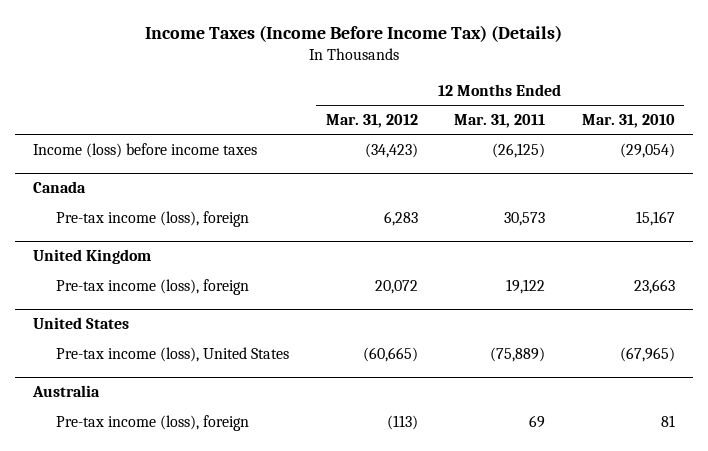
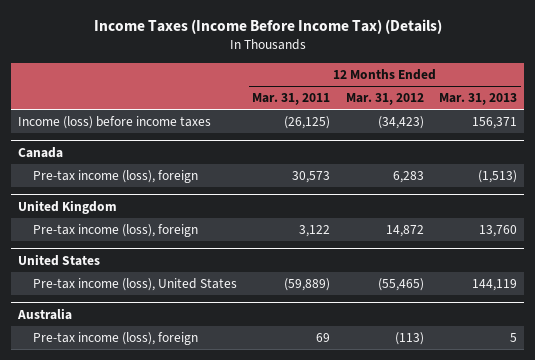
[582,114,676,129] Mar. 31, 2010 -> none
none -> [438,93,517,106] Mar. 31, 2013
[374,280,418,295] 20,072 -> [385,225,424,238] 14,872
[506,279,546,295] 19,122 -> [299,225,331,238] 3,122
[362,347,418,363] (60,665) -> [377,278,424,292] (55,465)
[490,347,546,363] (75,889) -> [284,278,331,292] (59,889)

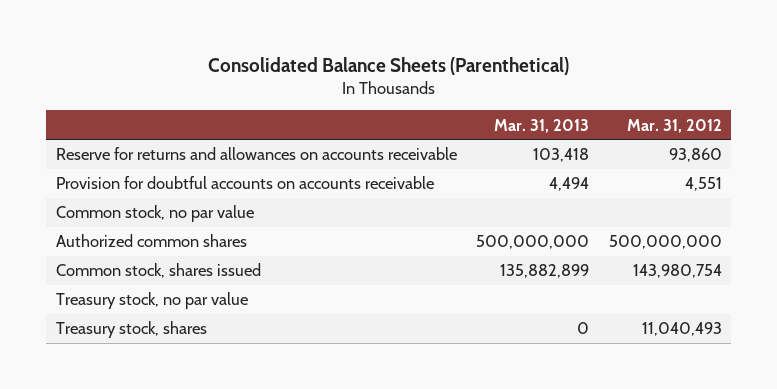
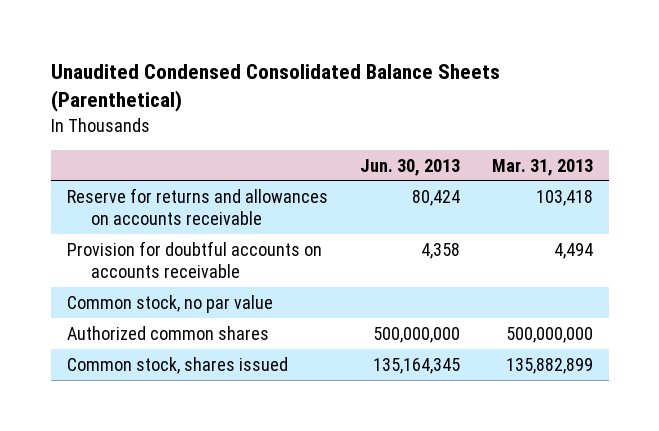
[207,56,569,75] Consolidated Balance Sheets (Parenthetical) -> [50,63,500,113] Unaudited Condensed Consolidated Balance Sheets (Parenthetical)
[626,118,722,133] Mar. 31, 2012 -> none
none -> [359,158,460,176] Jun. 30, 2013
[55,292,248,310] Treasury stock, no par value -> none
[55,321,207,339] Treasury stock, shares -> none

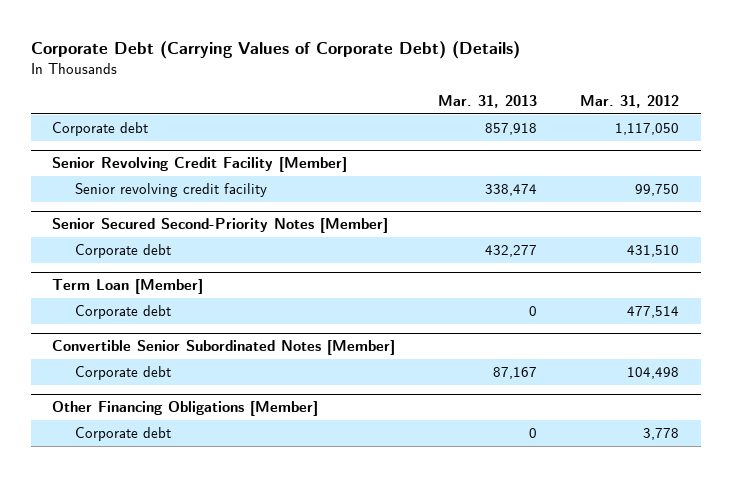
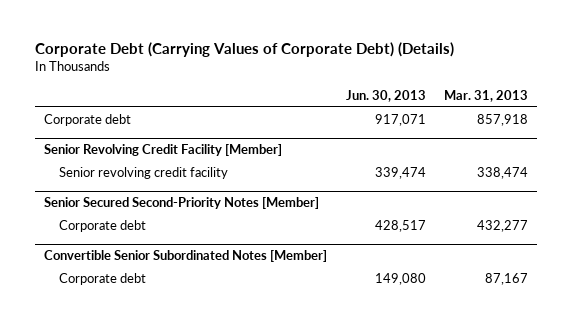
[580,95,680,109] Mar. 31, 2012 -> none
none -> [345,89,426,102] Jun. 30, 2013
[52,279,204,295] Term Loan [Member] -> none
[74,304,171,319] Corporate debt -> none
[52,401,319,417] Other Financing Obligations [Member] -> none
[74,426,171,441] Corporate debt -> none

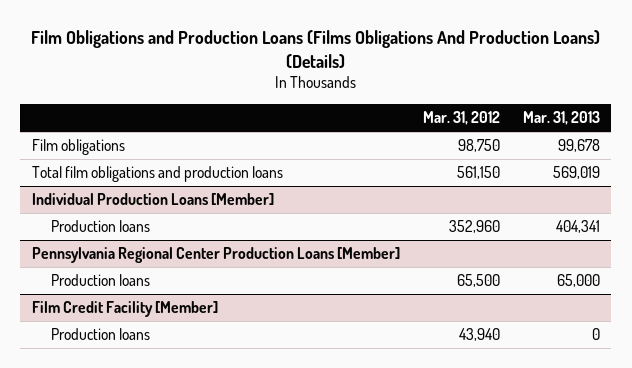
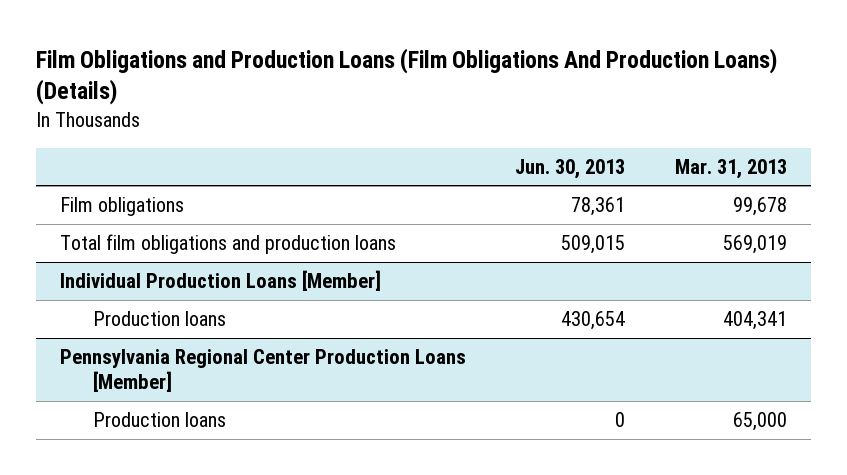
[30,29,600,68] Film Obligations and Production Loans (Films Obligations And Production Loans) (Details) -> [35,47,777,106] Film Obligations and Production Loans (Film Obligations And Production Loans) (Details)
[422,111,500,126] Mar. 31, 2012 -> none
none -> [515,158,626,179] Jun. 30, 2013
[31,301,218,318] Film Credit Facility [Member] -> none
[51,328,151,341] Production loans -> none

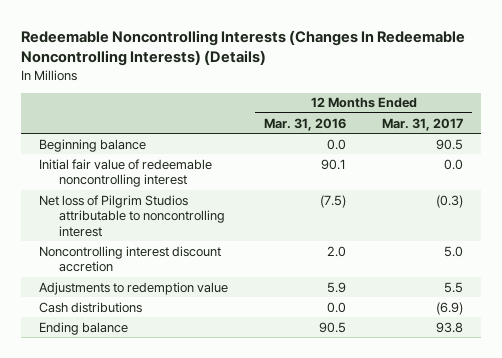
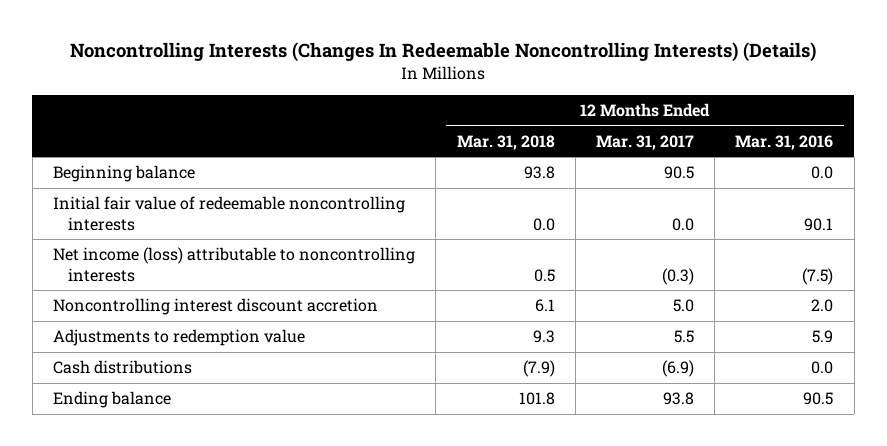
[21,29,466,66] Redeemable Noncontrolling Interests (Changes In Redeemable Noncontrolling Interests) (Details) -> [70,42,817,63] Noncontrolling Interests (Changes In Redeemable Noncontrolling Interests) (Details)
none -> [456,134,555,150] Mar. 31, 2018
[39,158,213,188] Initial fair value of redeemable noncontrolling interest -> [53,196,406,231] Initial fair value of redeemable noncontrolling interests
[39,194,226,237] Net loss of Pilgrim Studios attributable to noncontrolling interest -> [53,247,416,282] Net income (loss) attributable to noncontrolling interests

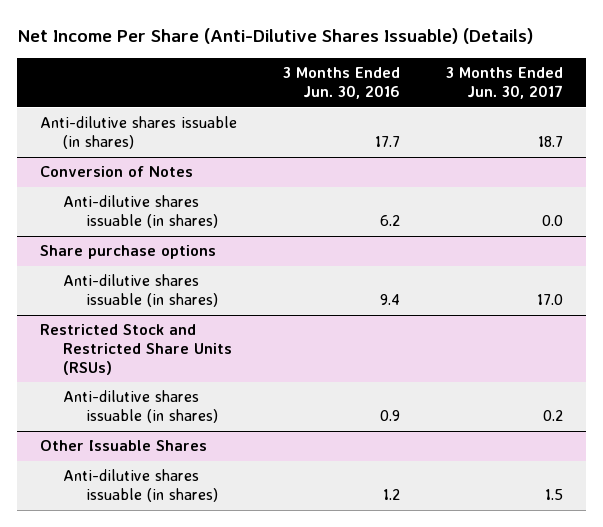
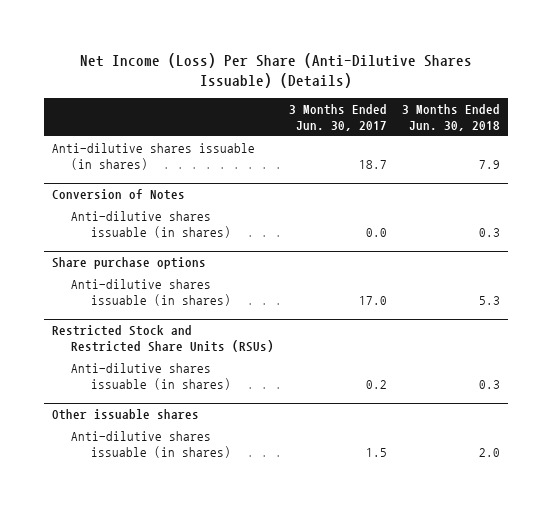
[17,28,534,45] Net Income Per Share (Anti-Dilutive Shares Issuable) (Details) -> [79,52,472,88] Net Income (Loss) Per Share (Anti-Dilutive Shares Issuable) (Details)
[283,67,401,100] 3 Months Ended Jun. 30, 2016 -> none
none -> [402,103,501,131] 3 Months Ended Jun. 30, 2018
[40,440,208,452] Other Issuable Shares -> [51,409,199,421] Other issuable shares

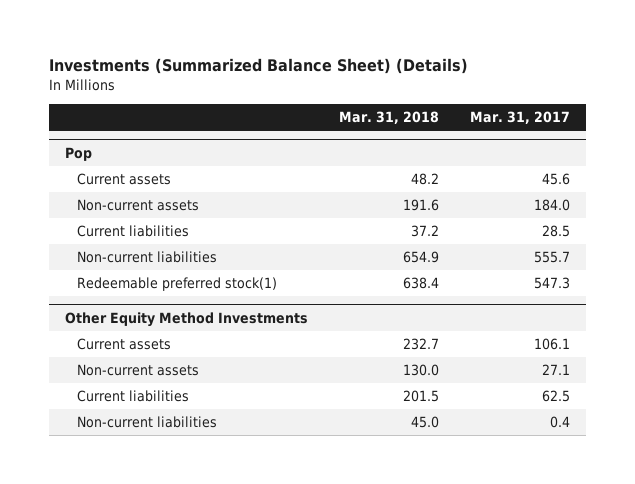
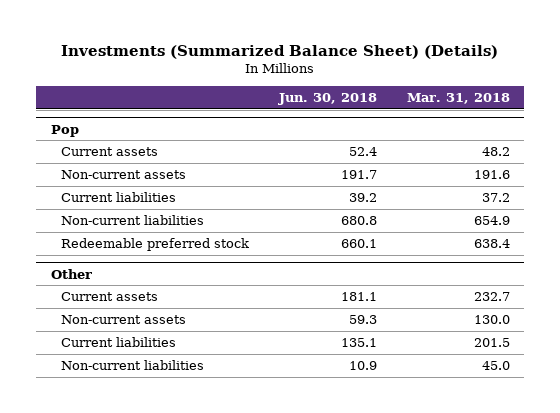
[469,111,570,125] Mar. 31, 2017 -> none
none -> [277,92,377,105] Jun. 30, 2018
[77,277,278,292] Redeemable preferred stock(1) -> [60,238,249,252] Redeemable preferred stock
[64,311,308,327] Other Equity Method Investments -> [50,268,92,279] Other

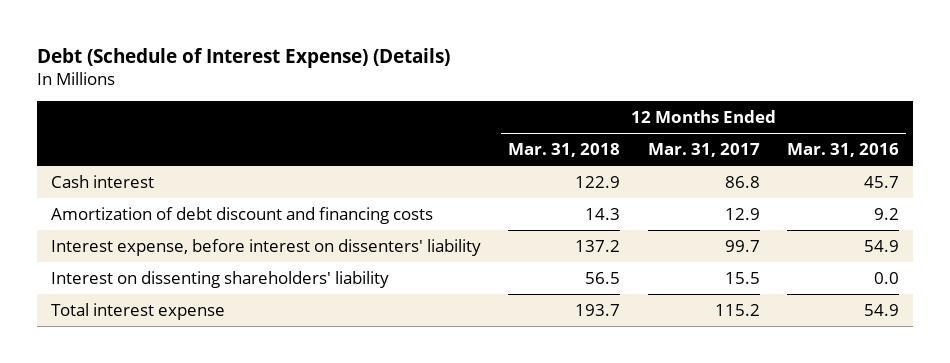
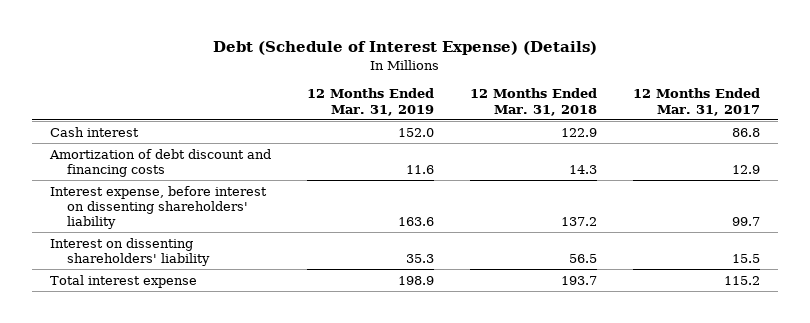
[787,143,900,158] Mar. 31, 2016 -> none
none -> [307,88,435,116] 12 Months Ended Mar. 31, 2019
[50,238,481,256] Interest expense, before interest on dissenters' liability -> [50,185,268,230] Interest expense, before interest on dissenting shareholders' liability

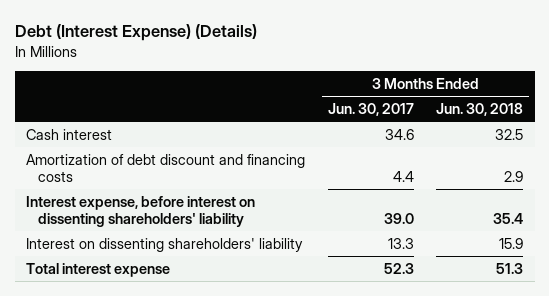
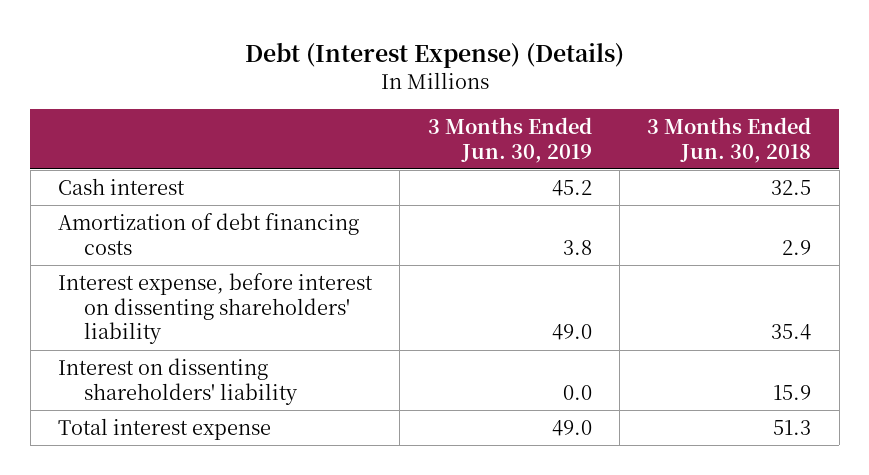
[327,102,414,116] Jun. 30, 2017 -> none
none -> [427,116,592,163] 3 Months Ended Jun. 30, 2019
[26,153,306,182] Amortization of debt discount and financing costs -> [58,212,360,255] Amortization of debt financing costs

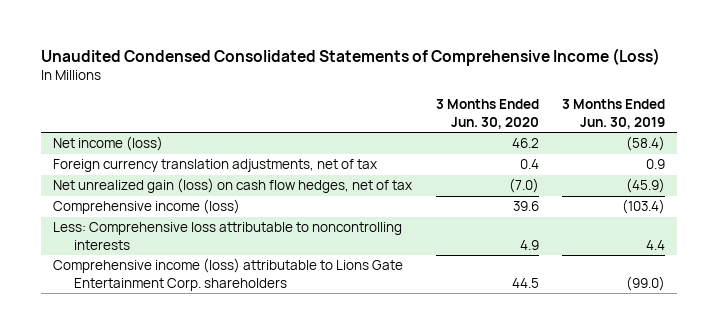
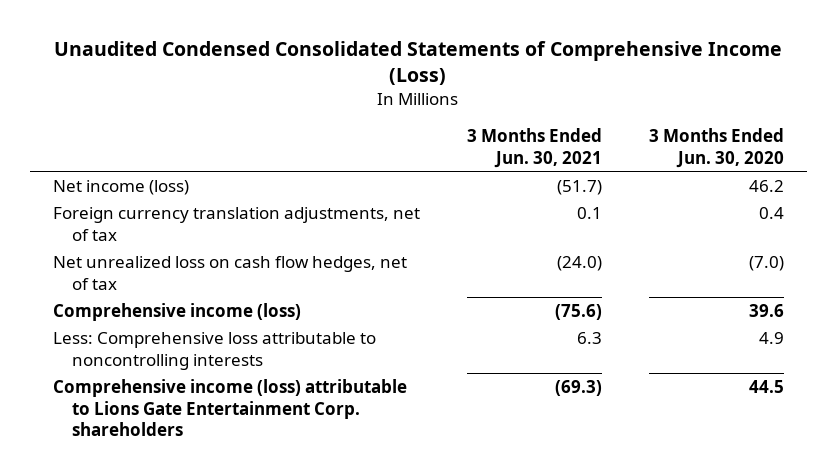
[562,99,666,129] 3 Months Ended Jun. 30, 2019 -> none
none -> [466,128,602,169] 3 Months Ended Jun. 30, 2021
[53,178,413,194] Net unrealized gain (loss) on cash flow hedges, net of tax -> [52,255,407,290] Net unrealized loss on cash flow hedges, net of tax

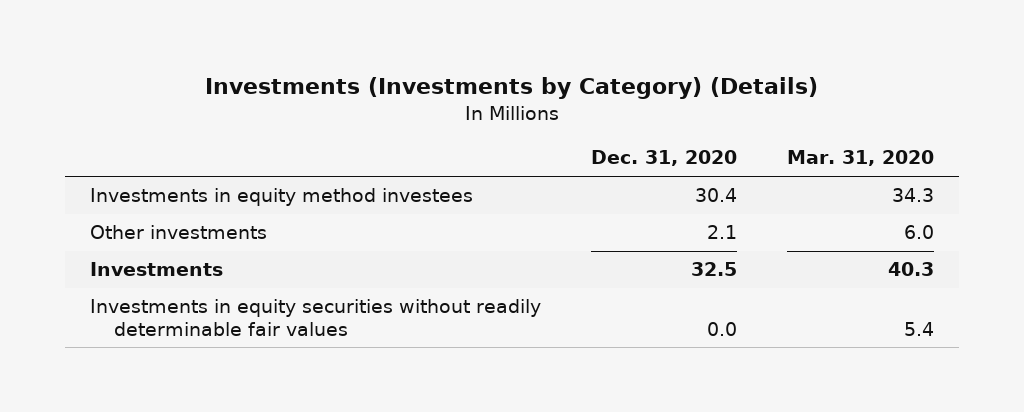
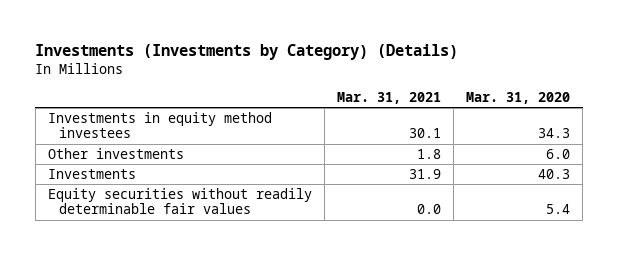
[591,150,738,167] Dec. 31, 2020 -> none
none -> [336,92,441,105] Mar. 31, 2021
[90,299,542,336] Investments in equity securities without readily determinable fair values -> [47,187,312,215] Equity securities without readily determinable fair values

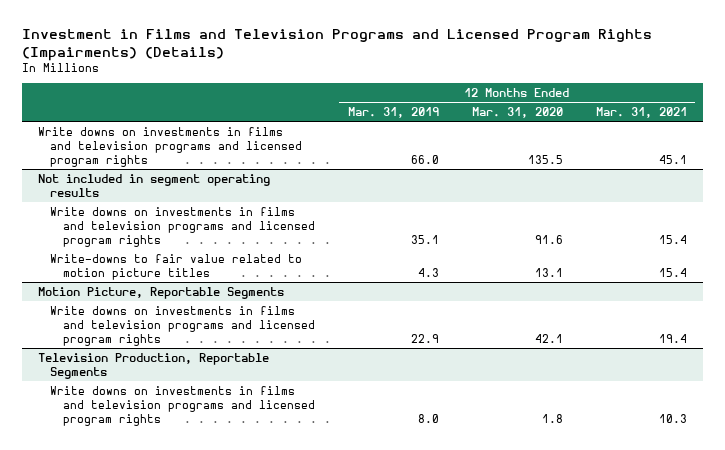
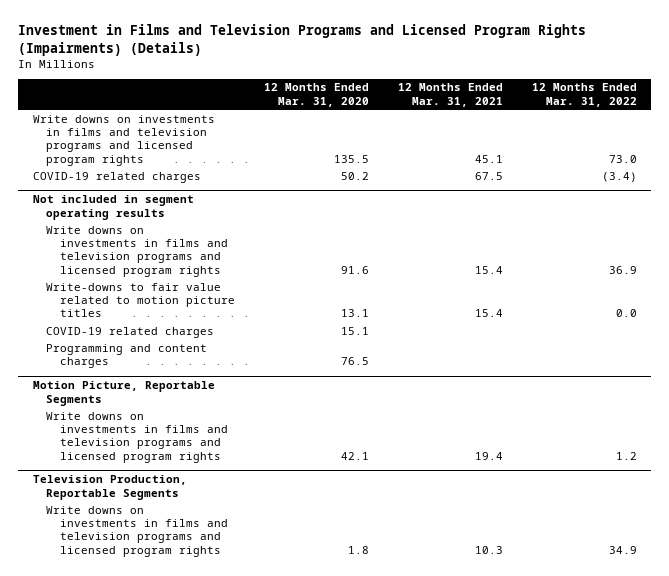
[347,107,439,119] Mar. 31, 2019 -> none
none -> [531,83,637,107] 12 Months Ended Mar. 31, 2022
none -> [32,171,201,183] COVID-19 related charges
none -> [46,326,215,338] COVID-19 related charges
none -> [46,343,208,368] Programming and content charges

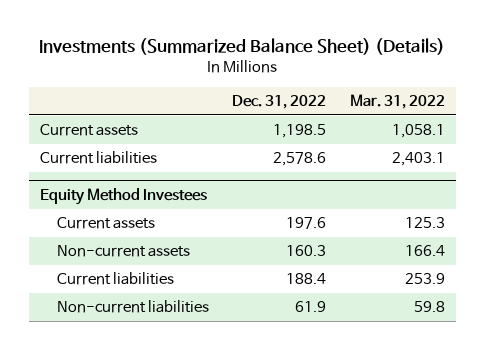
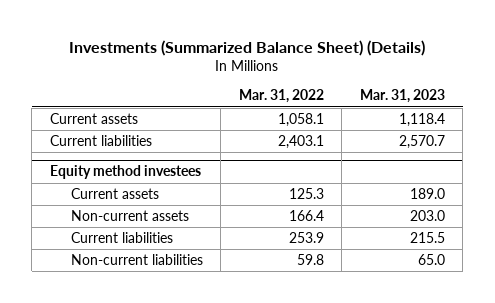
[232,95,327,110] Dec. 31, 2022 -> none
none -> [359,89,445,104] Mar. 31, 2023
[40,188,208,206] Equity Method Investees -> [49,165,201,180] Equity method investees

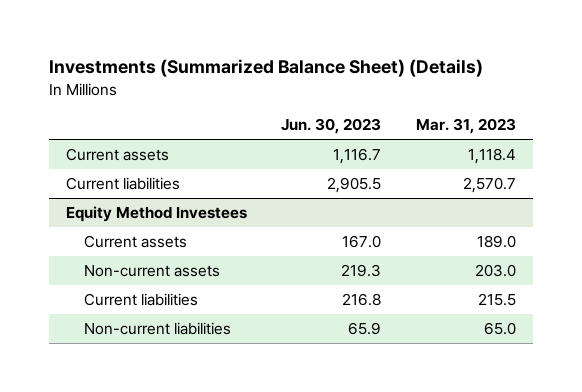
[238,89,324,104] Mar. 31, 2022 -> none
none -> [281,118,382,135] Jun. 30, 2023
[49,165,201,180] Equity method investees -> [66,205,248,222] Equity Method Investees

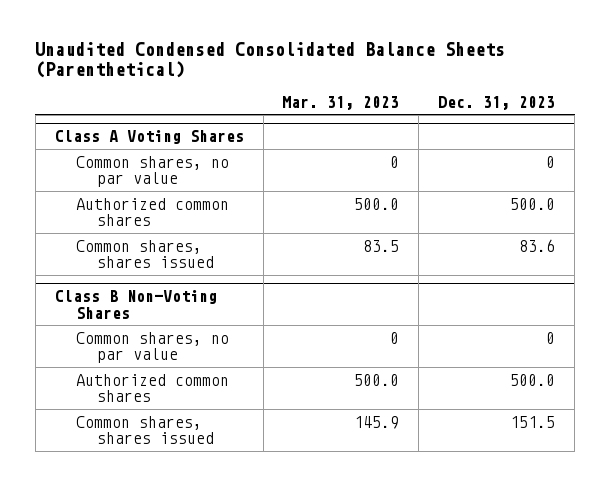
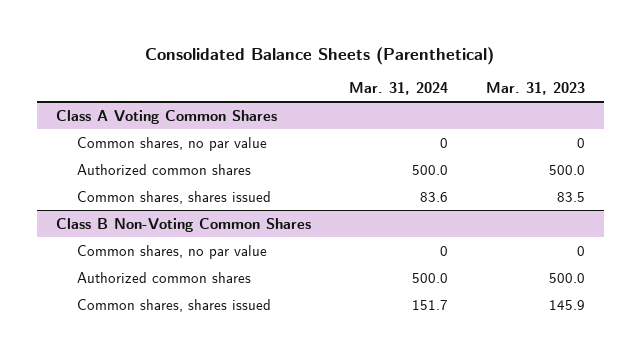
[35,41,506,79] Unaudited Condensed Consolidated Balance Sheets (Parenthetical) -> [145,46,495,65] Consolidated Balance Sheets (Parenthetical)
[438,95,556,110] Dec. 31, 2023 -> none
none -> [348,82,448,96] Mar. 31, 2024
[54,130,244,145] Class A Voting Shares -> [55,109,277,124] Class A Voting Common Shares
[54,290,217,319] Class B Non-Voting Shares -> [55,217,311,232] Class B Non-Voting Common Shares

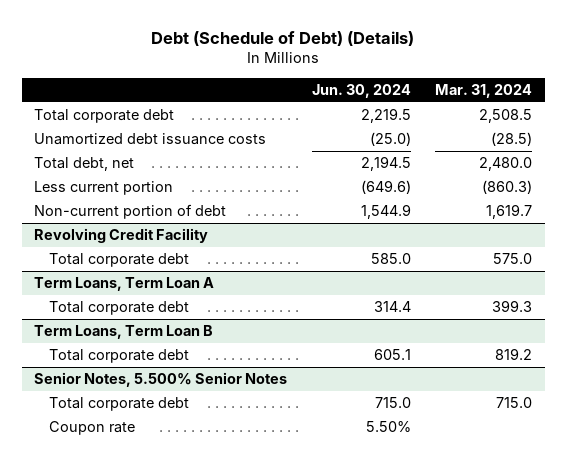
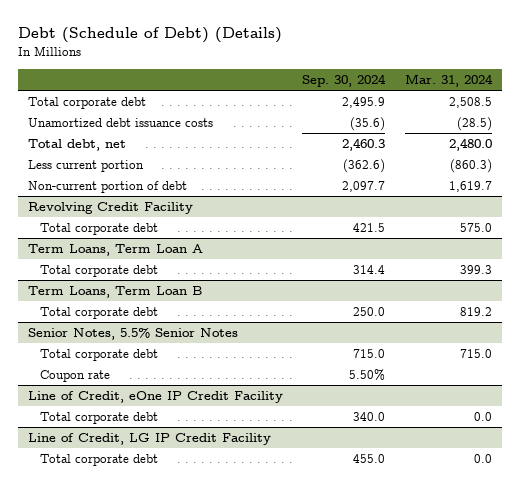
[311,84,411,99] Jun. 30, 2024 -> none
none -> [302,73,387,87] Sep. 30, 2024
[33,372,287,388] Senior Notes, 5.500% Senior Notes -> [27,328,238,341] Senior Notes, 5.5% Senior Notes
none -> [27,391,283,404] Line of Credit, eOne IP Credit Facility
none -> [40,412,159,425] Total corporate debt
none -> [27,433,271,446] Line of Credit, LG IP Credit Facility
none -> [40,454,159,467] Total corporate debt

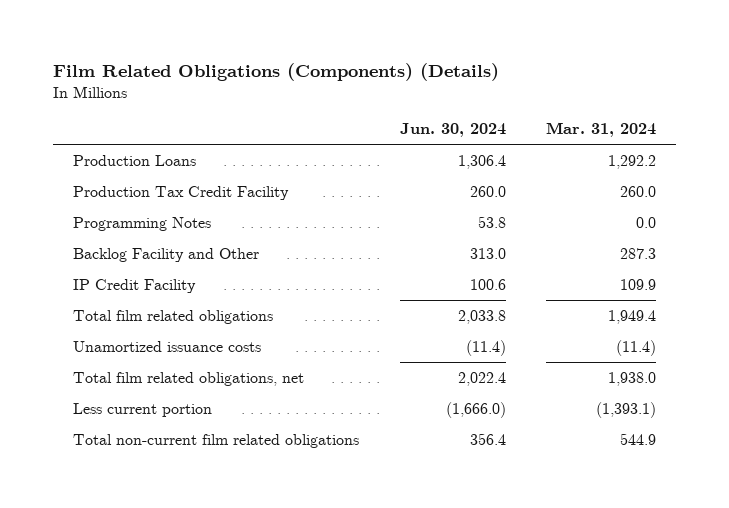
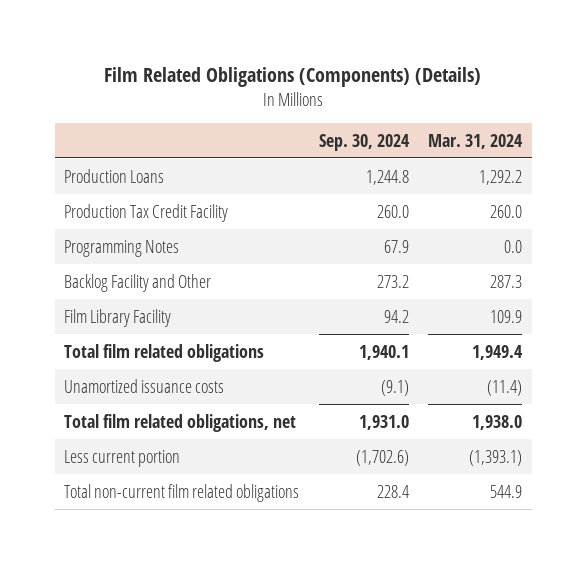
[399,123,506,138] Jun. 30, 2024 -> none
none -> [318,133,410,151] Sep. 30, 2024
[73,278,197,293] IP Credit Facility -> [64,308,172,327] Film Library Facility

